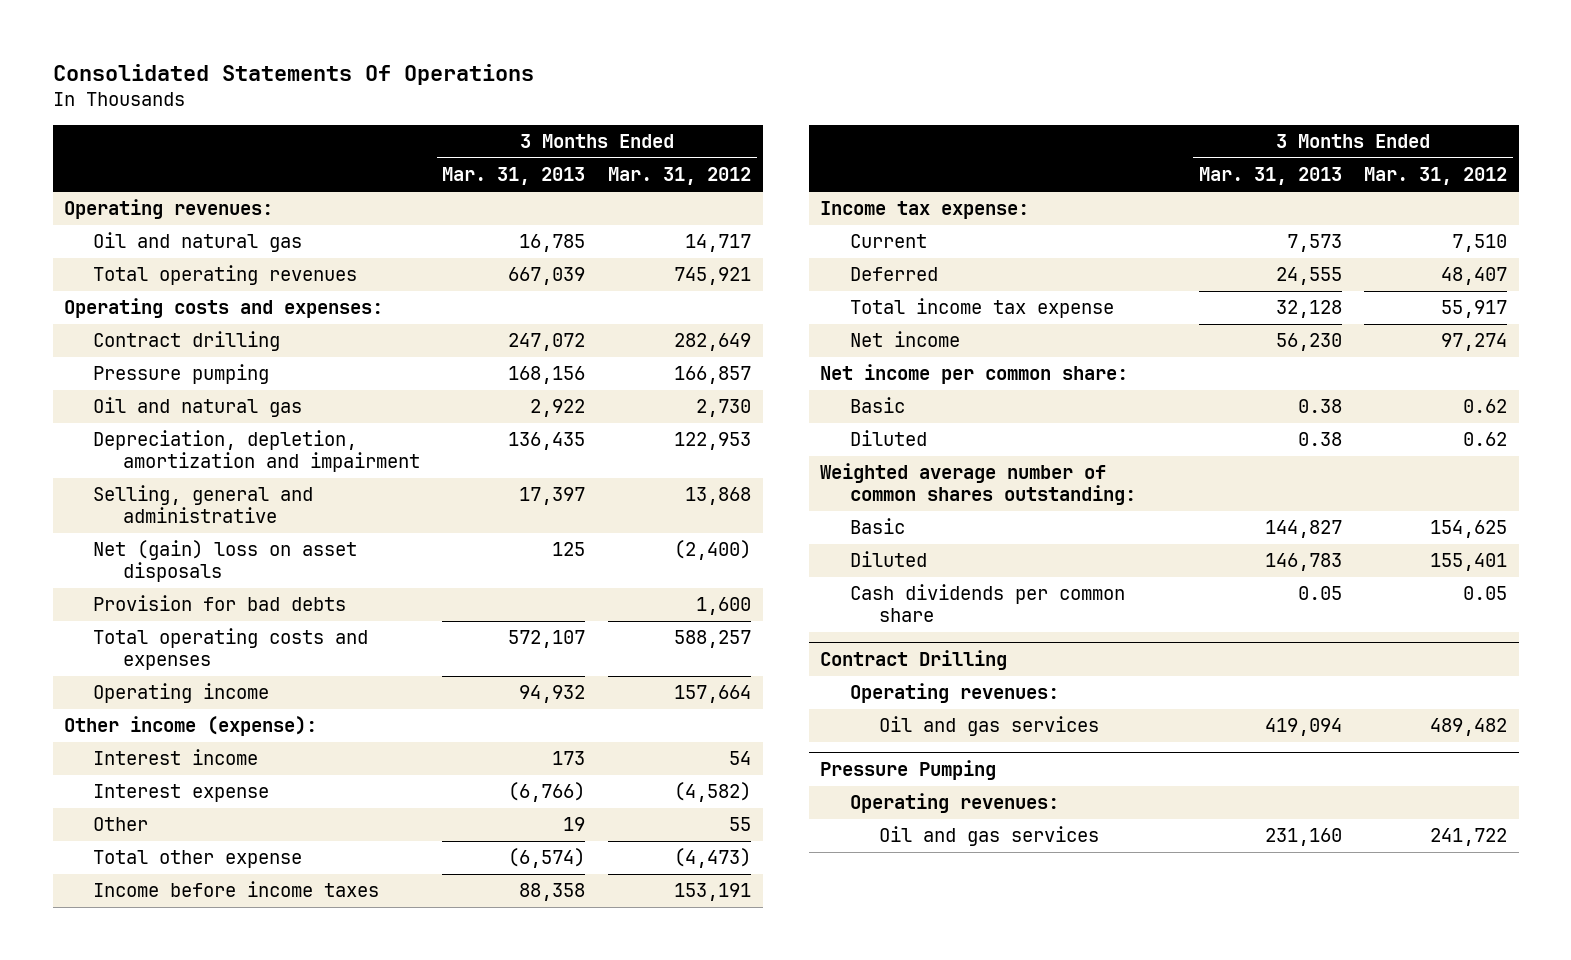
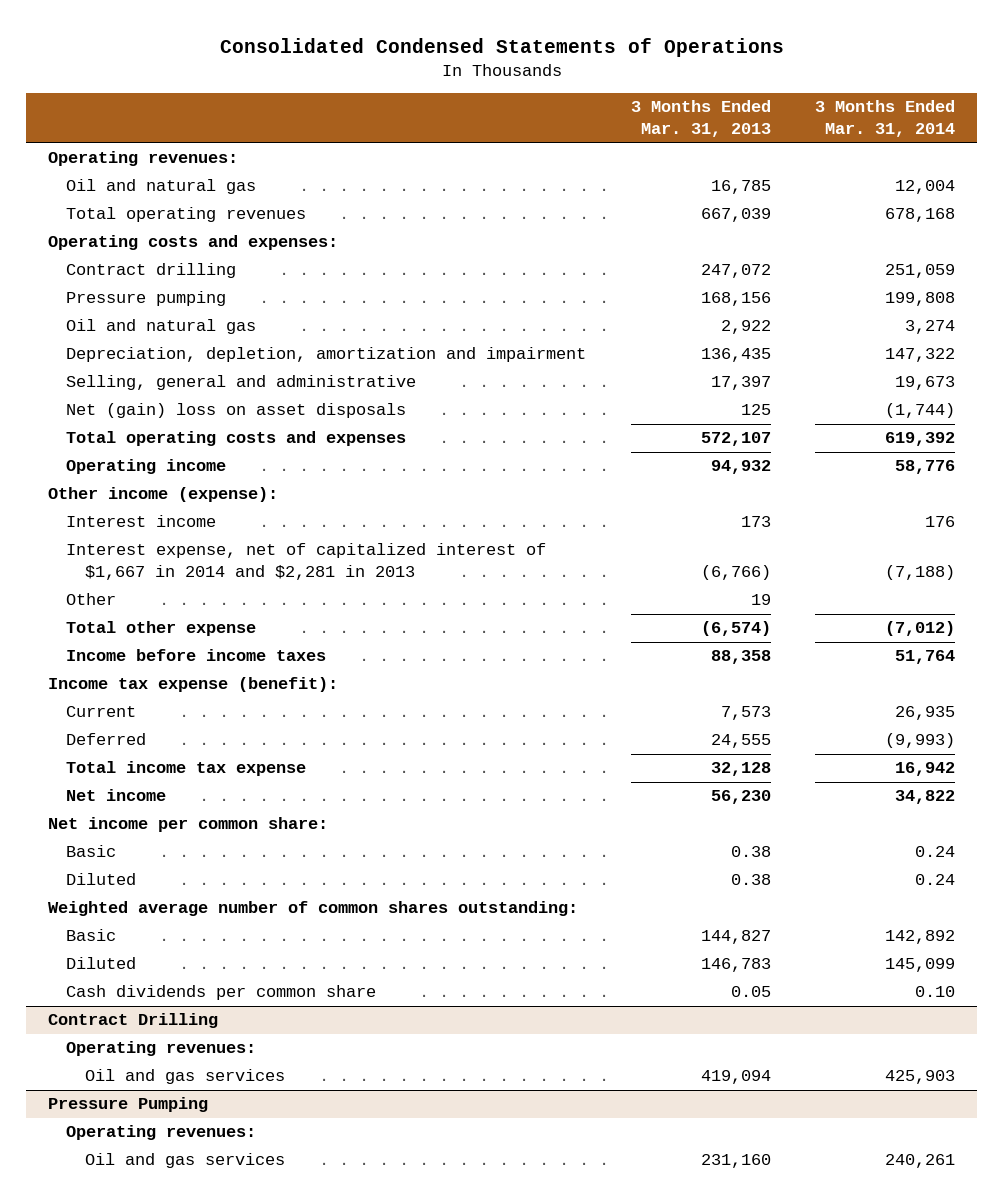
[52,64,534,86] Consolidated Statements Of Operations -> [219,37,784,57] Consolidated Condensed Statements of Operations
[608,167,752,186] Mar. 31, 2012 -> none
none -> [814,100,955,138] 3 Months Ended Mar. 31, 2014
[93,595,347,612] Provision for bad debts -> none
[93,784,270,803] Interest expense -> [66,543,547,581] Interest expense, net of capitalized interest of $1,667 in 2014 and $2,281 in 2013
[820,201,1030,220] Income tax expense: -> [48,677,339,693] Income tax expense (benefit):

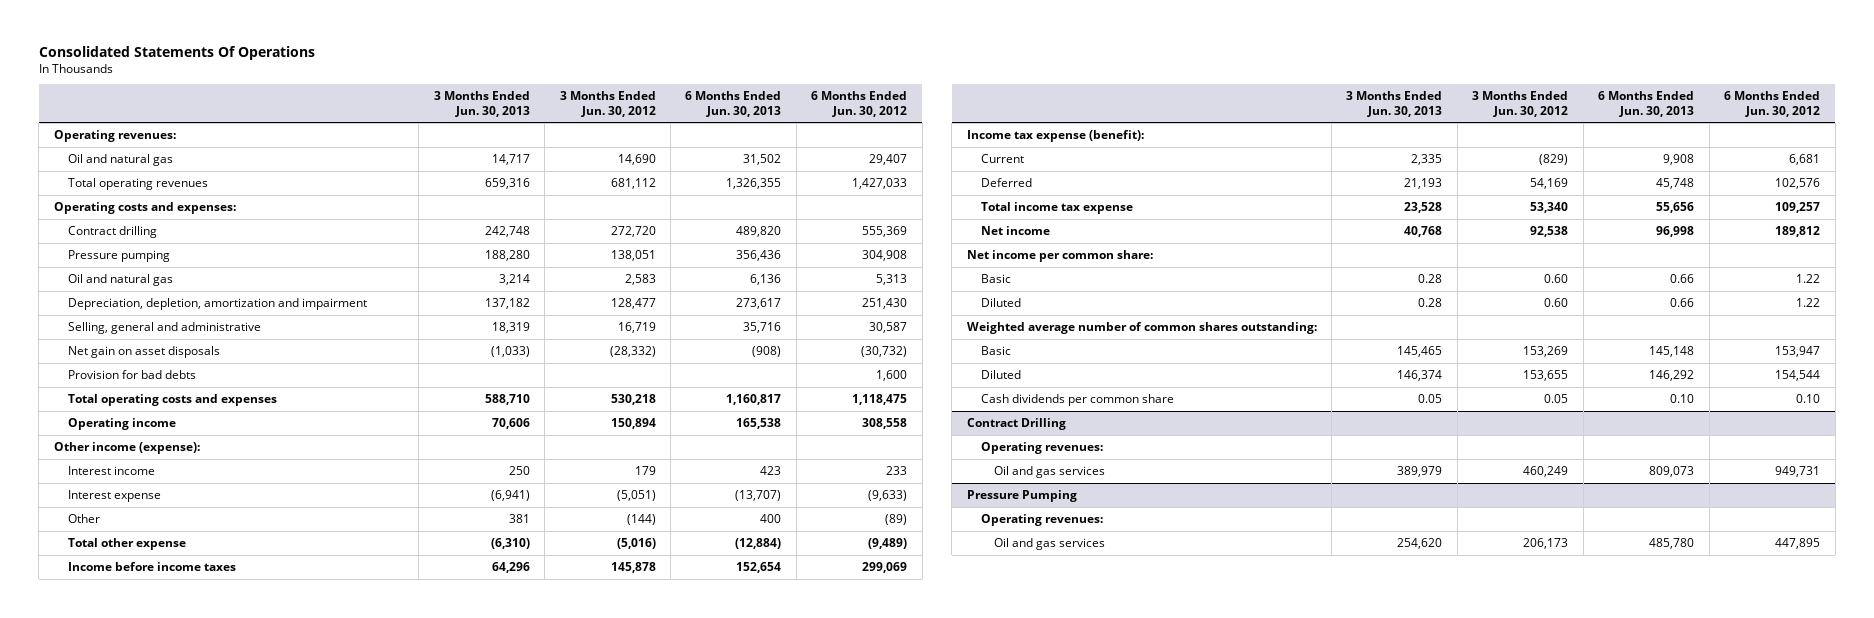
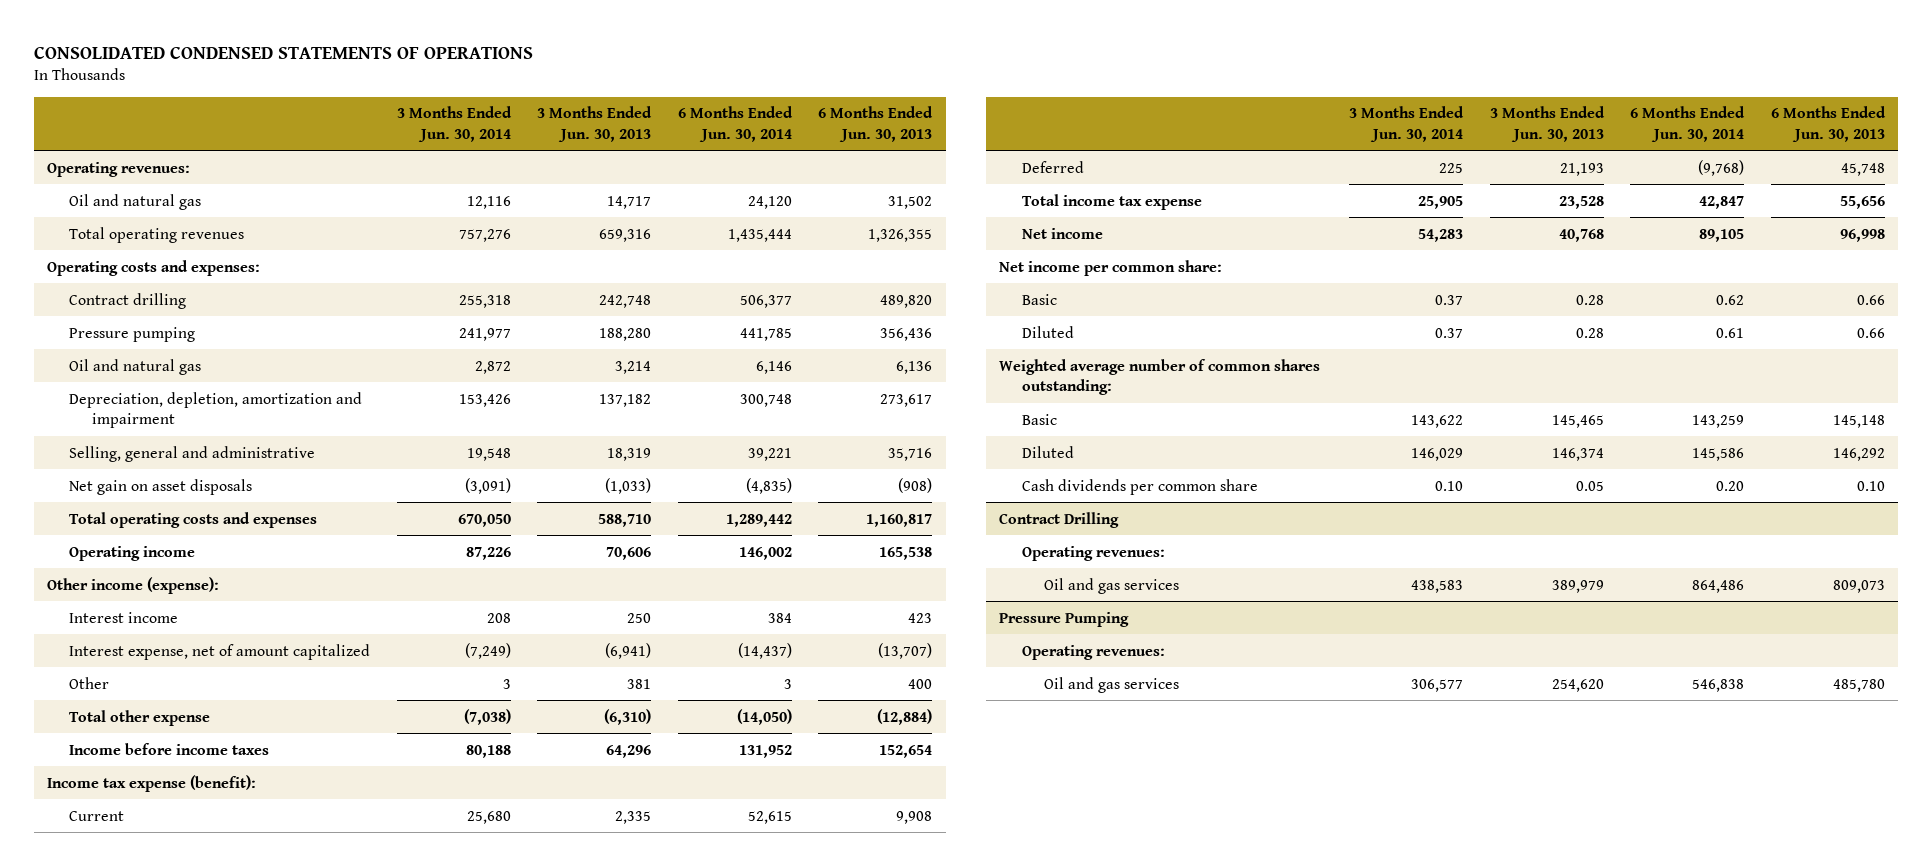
[38,45,315,60] Consolidated Statements Of Operations -> [33,45,533,59] CONSOLIDATED CONDENSED STATEMENTS OF OPERATIONS
[559,91,656,117] 3 Months Ended Jun. 30, 2012 -> none
[811,91,908,117] 6 Months Ended Jun. 30, 2012 -> none
none -> [396,106,512,142] 3 Months Ended Jun. 30, 2014
none -> [677,106,793,142] 6 Months Ended Jun. 30, 2014
[67,369,196,379] Provision for bad debts -> none
[67,489,161,502] Interest expense -> [69,643,371,660] Interest expense, net of amount capitalized

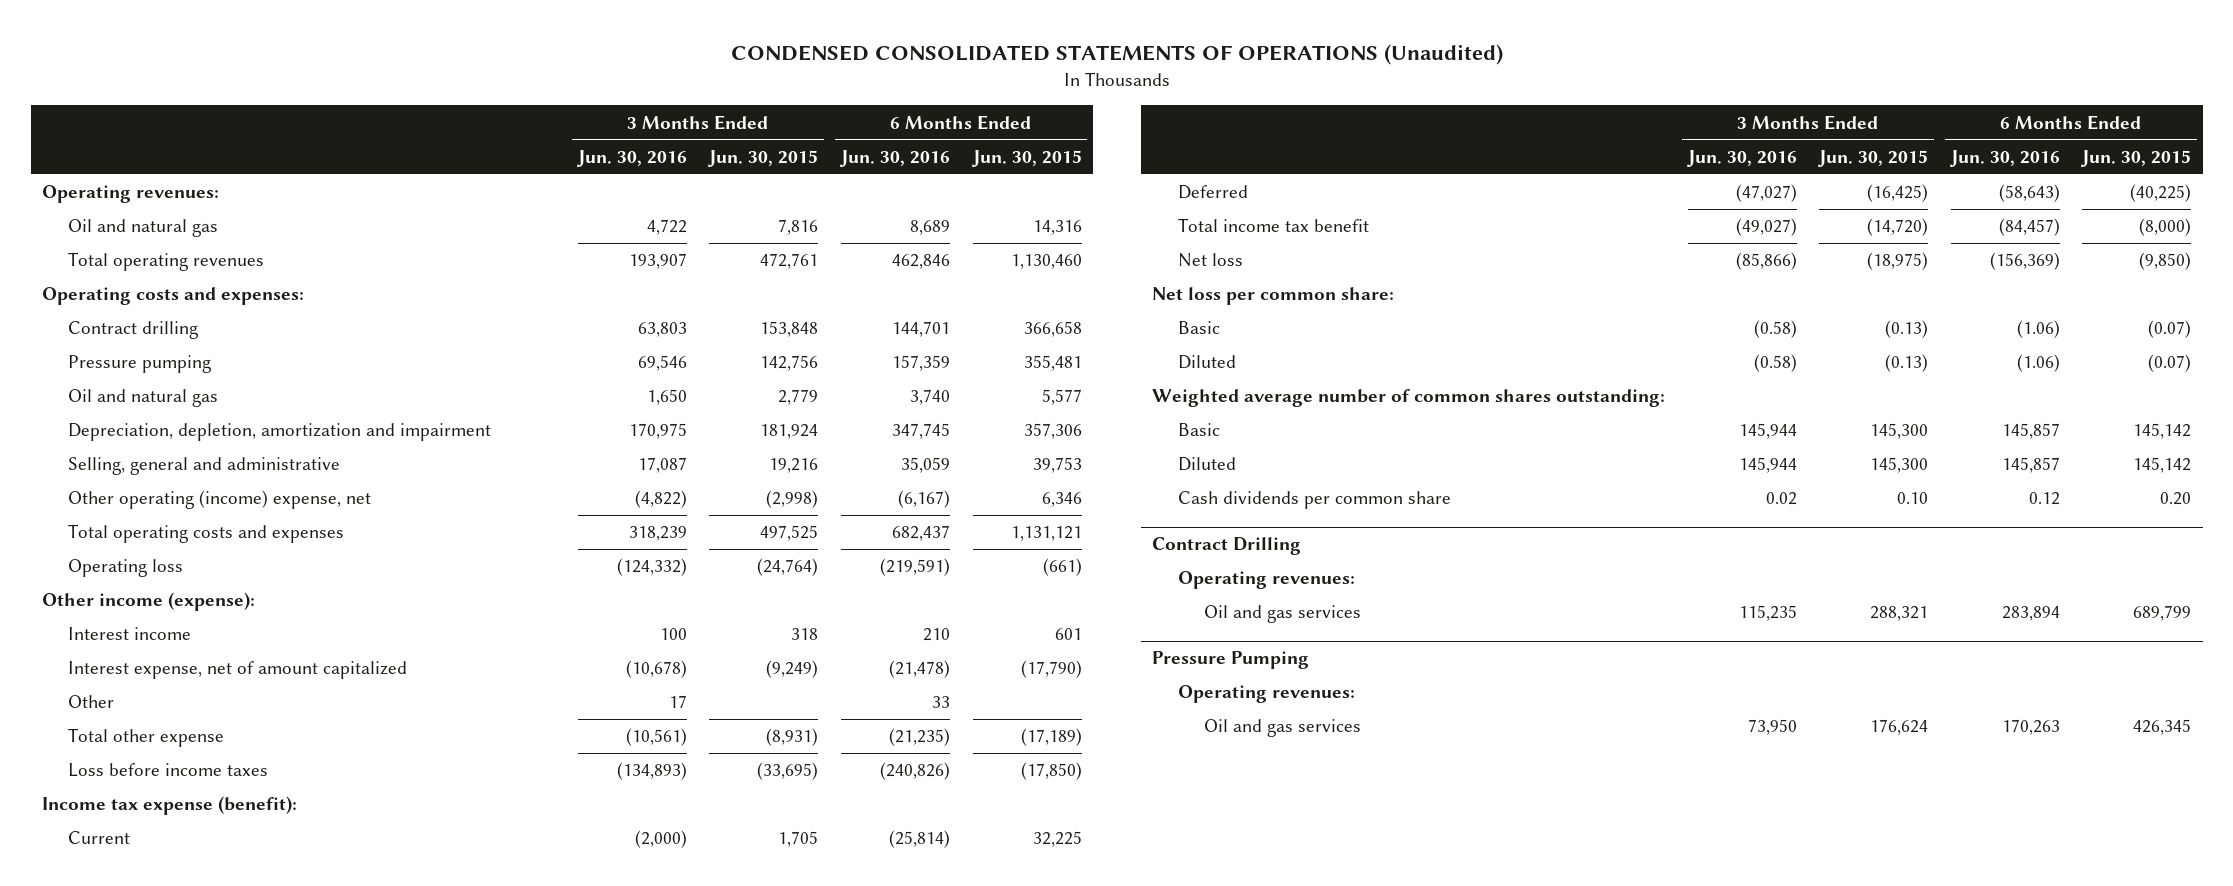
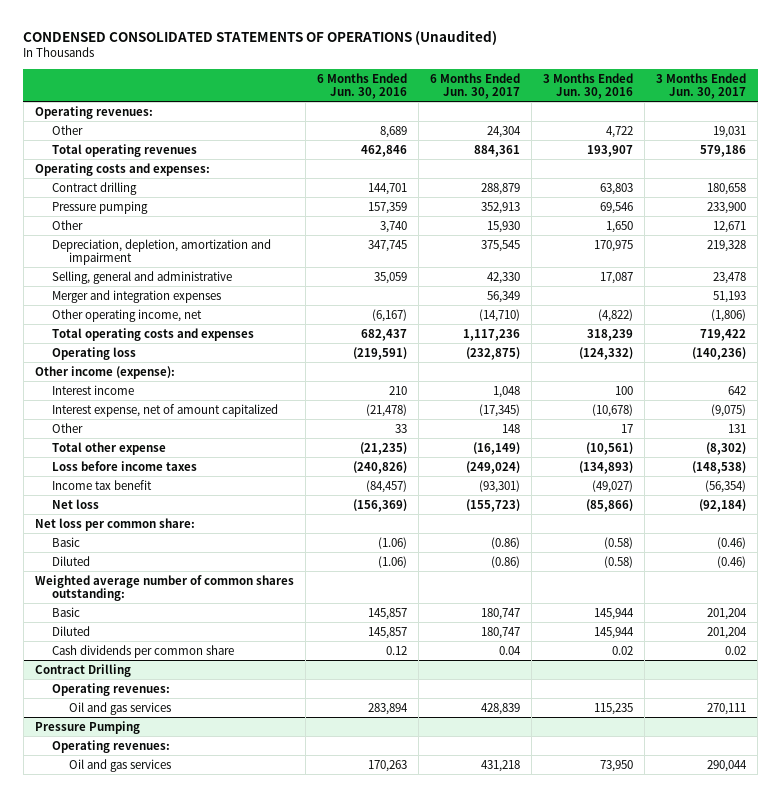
[708,149,819,167] Jun. 30, 2015 -> none
[971,149,1082,167] Jun. 30, 2015 -> none
none -> [429,72,520,100] 6 Months Ended Jun. 30, 2017
none -> [656,72,747,100] 3 Months Ended Jun. 30, 2017
[68,219,219,238] Oil and natural gas -> [51,124,83,135] Other
[68,389,219,408] Oil and natural gas -> [51,219,83,230] Other
none -> [51,289,221,303] Merger and integration expenses
[68,490,372,510] Other operating (income) expense, net -> [51,308,202,322] Other operating income, net
[42,796,298,816] Income tax expense (benefit): -> none
[68,831,131,845] Current -> none
[1178,185,1249,200] Deferred -> none
[1178,218,1370,233] Total income tax benefit -> [51,479,152,490] Income tax benefit

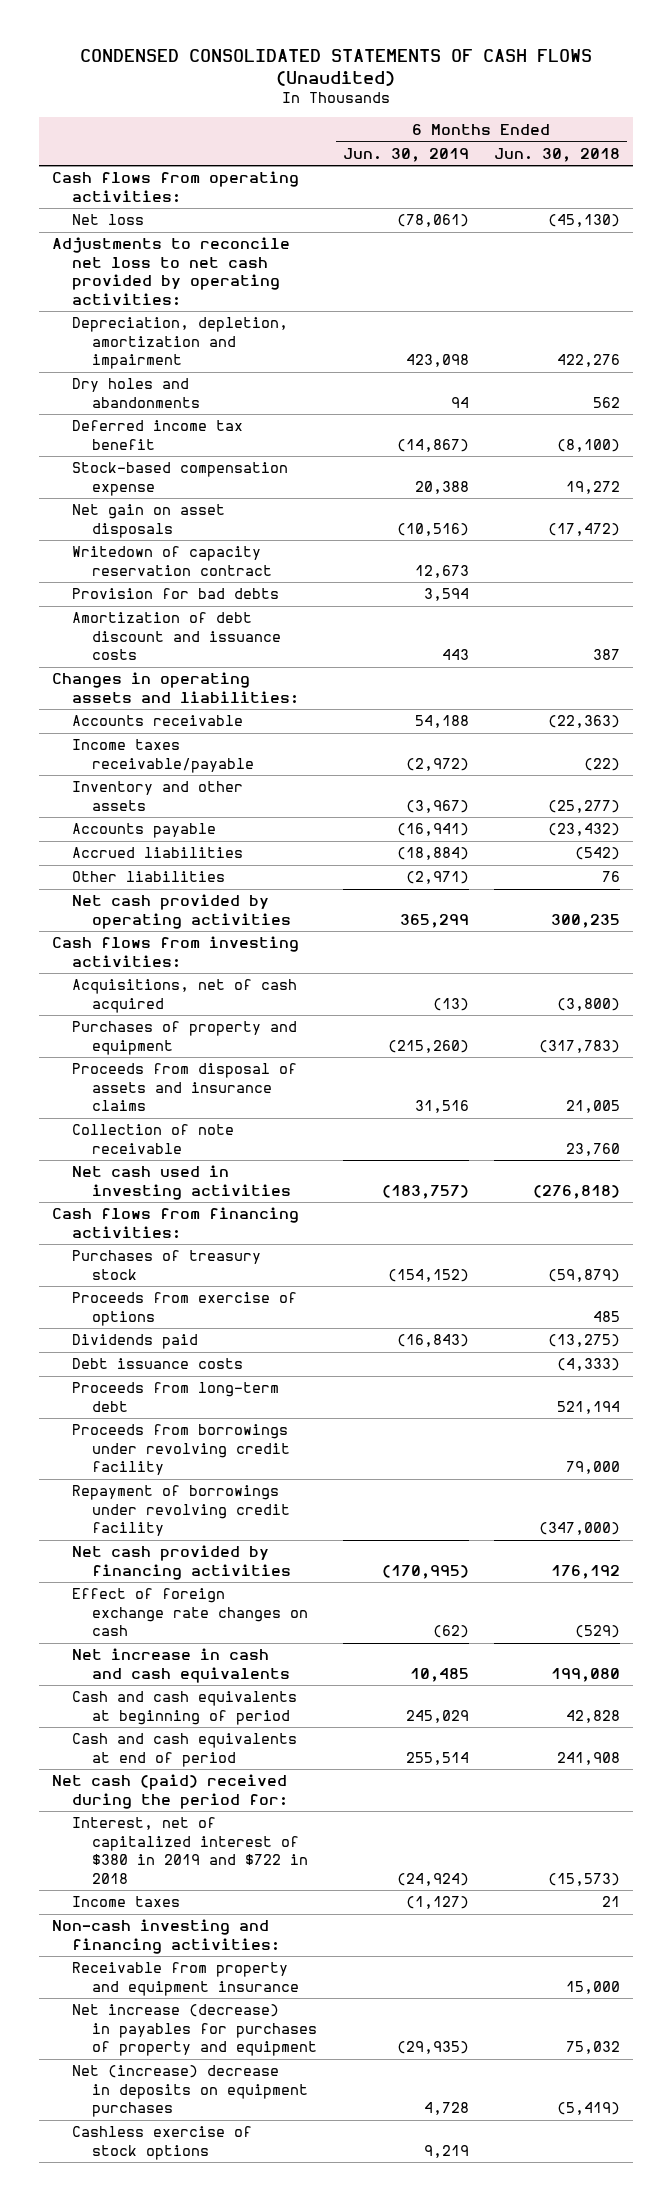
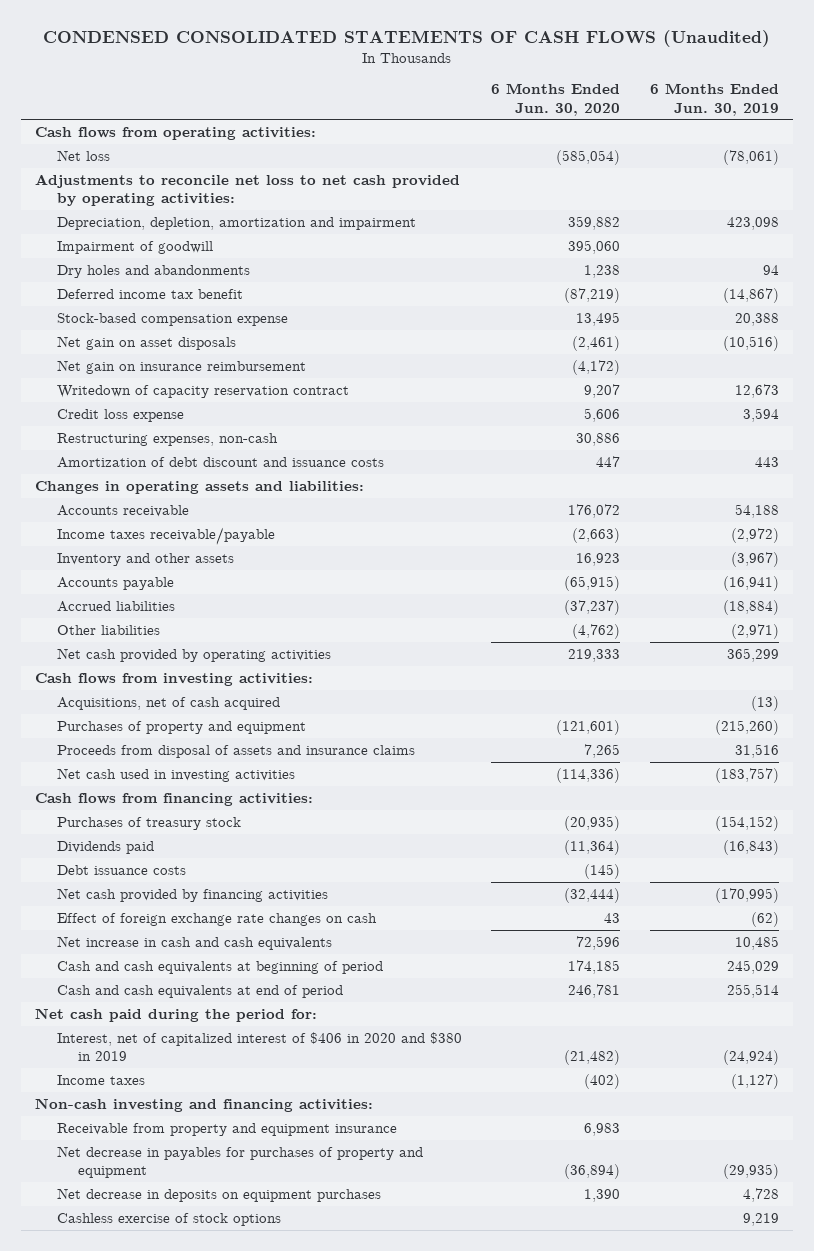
[494,147,621,162] Jun. 30, 2018 -> none
none -> [491,83,621,116] 6 Months Ended Jun. 30, 2020
none -> [56,240,213,254] Impairment of goodwill
none -> [56,359,306,374] Net gain on insurance reimbursement
[72,588,280,600] Provision for bad debts -> [56,408,184,422] Credit loss expense
none -> [56,432,278,446] Restructuring expenses, non-cash
[72,1124,235,1154] Collection of note receivable -> none
[72,1292,298,1326] Proceeds from exercise of options -> none
[72,1382,280,1412] Proceeds from long-term debt -> none
[72,1424,291,1476] Proceeds from borrowings under revolving credit facility -> none
[72,1485,291,1537] Repayment of borrowings under revolving credit facility -> none
[52,1774,289,1809] Net cash (paid) received during the period for: -> [35,1007,318,1022] Net cash paid during the period for:
[72,1817,309,1884] Interest, net of capitalized interest of $380 in 2019 and $722 in 2018 -> [56,1031,462,1062] Interest, net of capitalized interest of $406 in 2020 and $380 in 2019
[72,2004,318,2057] Net increase (decrease) in payables for purchases of property and equipment -> [56,1145,423,1179] Net decrease in payables for purchases of property and equipment
[72,2065,309,2118] Net (increase) decrease in deposits on equipment purchases -> [56,1187,381,1202] Net decrease in deposits on equipment purchases

